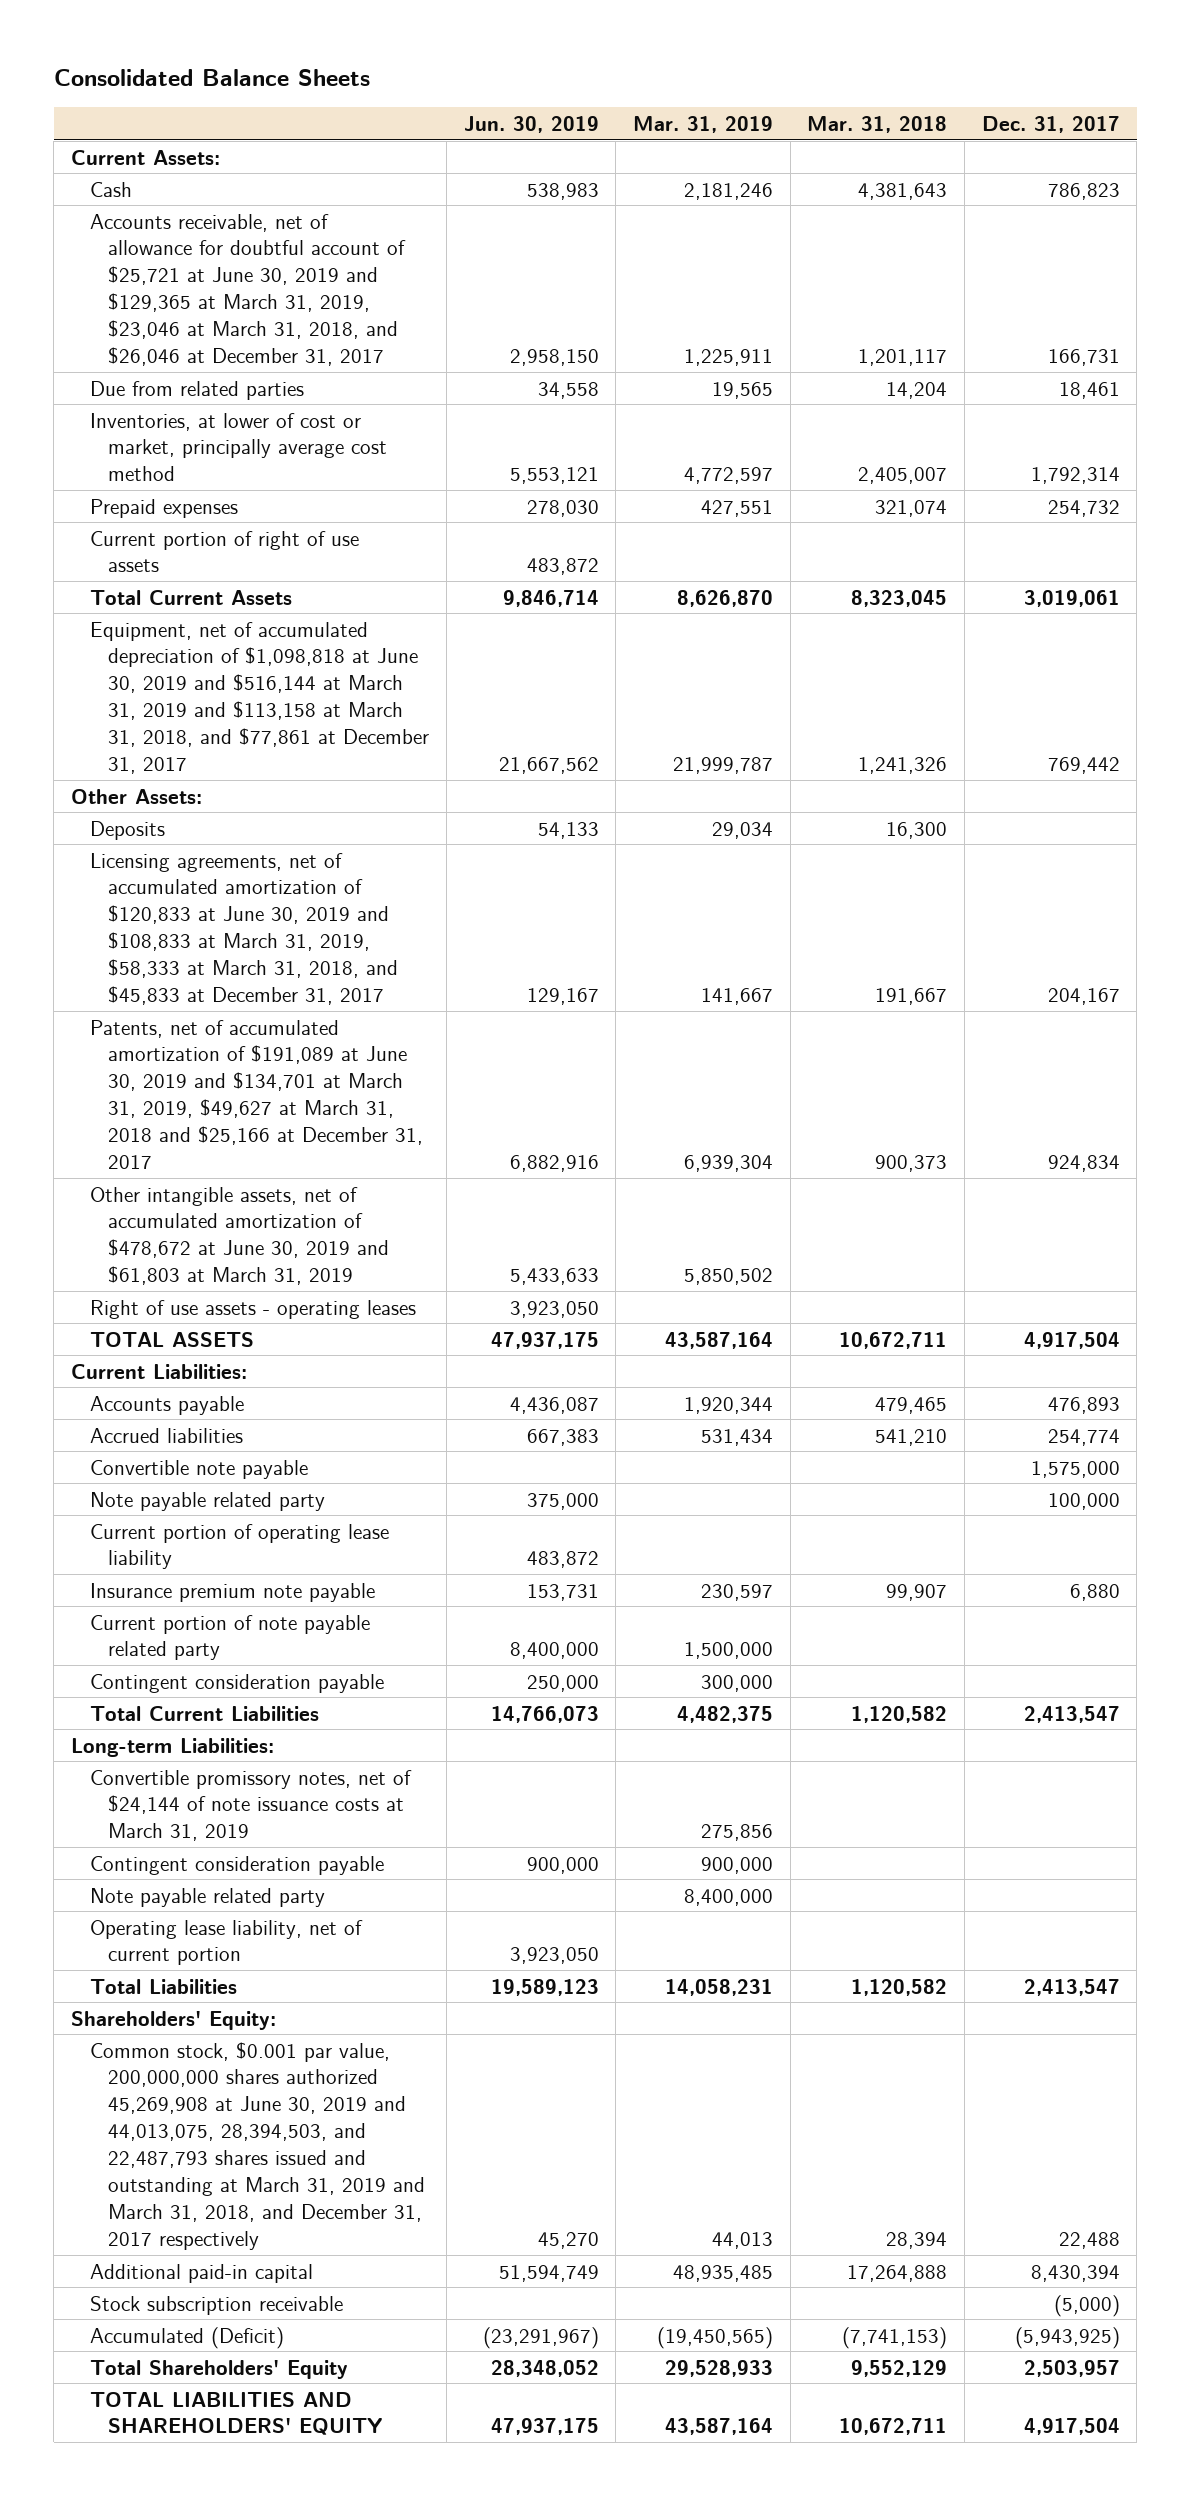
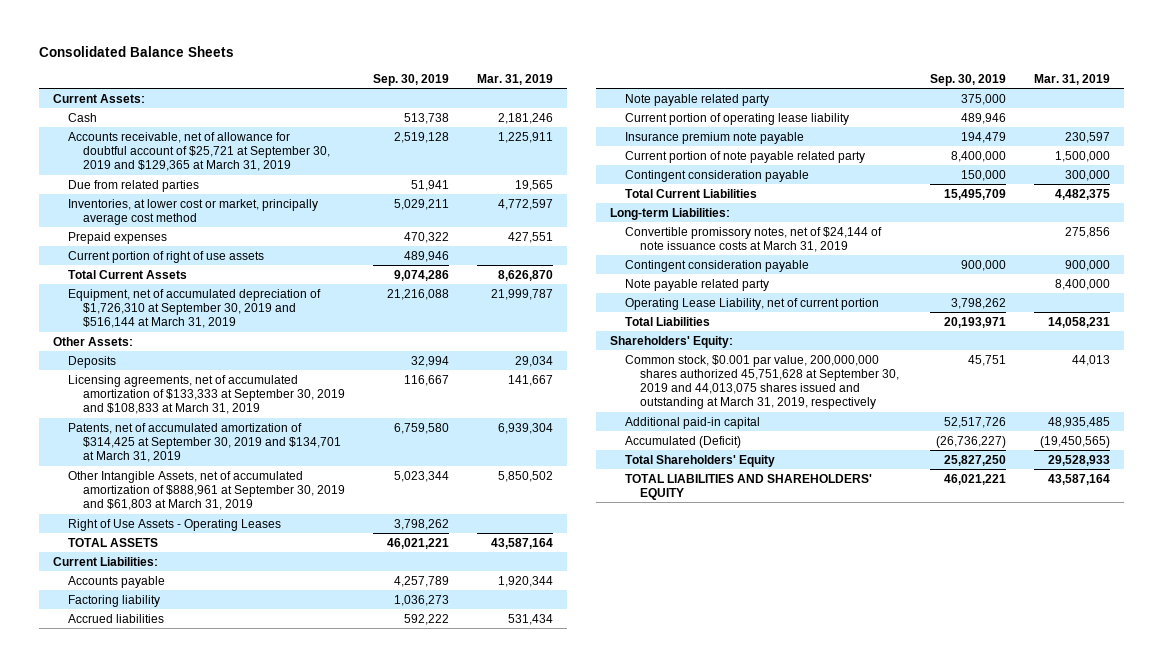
[463,115,599,133] Jun. 30, 2019 -> none
[807,115,948,133] Mar. 31, 2018 -> none
[981,115,1120,133] Dec. 31, 2017 -> none
none -> [372,73,449,86] Sep. 30, 2019
[89,213,407,366] Accounts receivable, net of allowance for doubtful account of $25,721 at June 30, 2019 and $129,365 at March 31, 2019, $23,046 at March 31, 2018, and $26,046 at December 31, 2017 -> [68,131,331,172] Accounts receivable, net of allowance for doubtful account of $25,721 at September 30, 2019 and $129,365 at March 31, 2019
[89,412,388,482] Inventories, at lower of cost or market, principally average cost method -> [68,198,319,225] Inventories, at lower cost or market, principally average cost method
[89,621,430,774] Equipment, net of accumulated depreciation of $1,098,818 at June 30, 2019 and $516,144 at March 31, 2019 and $113,158 at March 31, 2018, and $77,861 at December 31, 2017 -> [68,288,322,329] Equipment, net of accumulated depreciation of $1,726,310 at September 30, 2019 and $516,144 at March 31, 2019
[89,852,399,1005] Licensing agreements, net of accumulated amortization of $120,833 at June 30, 2019 and $108,833 at March 31, 2019, $58,333 at March 31, 2018, and $45,833 at December 31, 2017 -> [68,374,346,415] Licensing agreements, net of accumulated amortization of $133,333 at September 30, 2019 and $108,833 at March 31, 2019
[89,1019,424,1169] Patents, net of accumulated amortization of $191,089 at June 30, 2019 and $134,701 at March 31, 2019, $49,627 at March 31, 2018 and $25,166 at December 31, 2017 -> [68,422,342,463] Patents, net of accumulated amortization of $314,425 at September 30, 2019 and $134,701 at March 31, 2019
[89,1186,390,1286] Other intangible assets, net of accumulated amortization of $478,672 at June 30, 2019 and $61,803 at March 31, 2019 -> [68,470,346,511] Other Intangible Assets, net of accumulated amortization of $888,961 at September 30, 2019 and $61,803 at March 31, 2019
[89,1299,416,1319] Right of use assets - operating leases -> [68,518,282,531] Right of Use Assets - Operating Leases
none -> [68,594,161,607] Factoring liability
[89,1459,308,1479] Convertible note payable -> none
[89,1919,363,1966] Operating lease liability, net of current portion -> [625,297,880,310] Operating Lease Liability, net of current portion
[89,2041,426,2250] Common stock, $0.001 par value, 200,000,000 shares authorized 45,269,908 at June 30, 2019 and 44,013,075, 28,394,503, and 22,487,793 shares issued and outstanding at March 31, 2019 and March 31, 2018, and December 31, 2017 respectively -> [625,354,900,410] Common stock, $0.001 par value, 200,000,000 shares authorized 45,751,628 at September 30, 2019 and 44,013,075 shares issued and outstanding at March 31, 2019, respectively
[89,2295,343,2315] Stock subscription receivable -> none

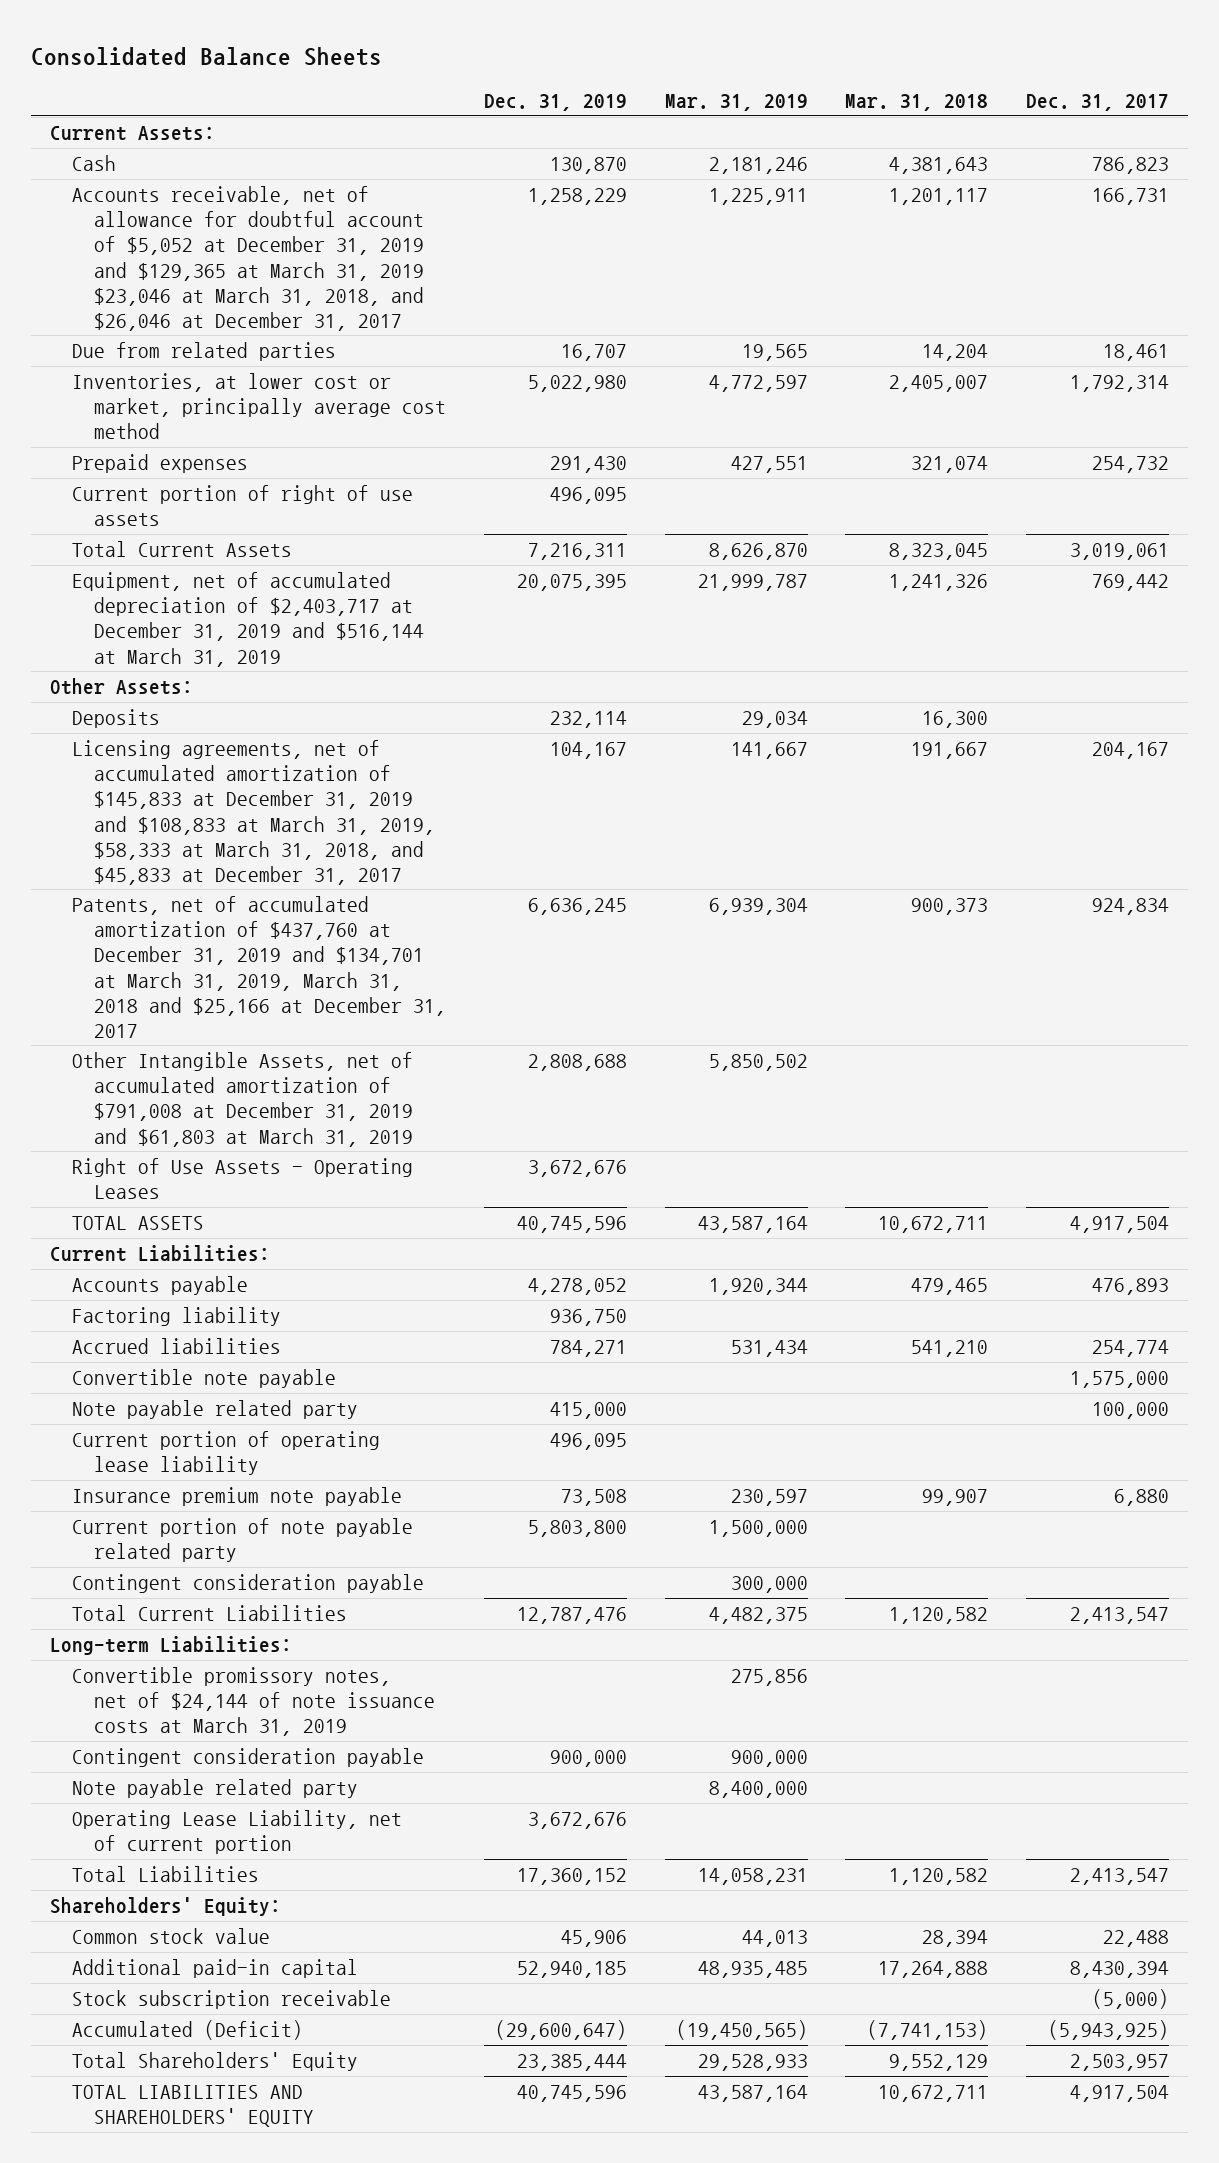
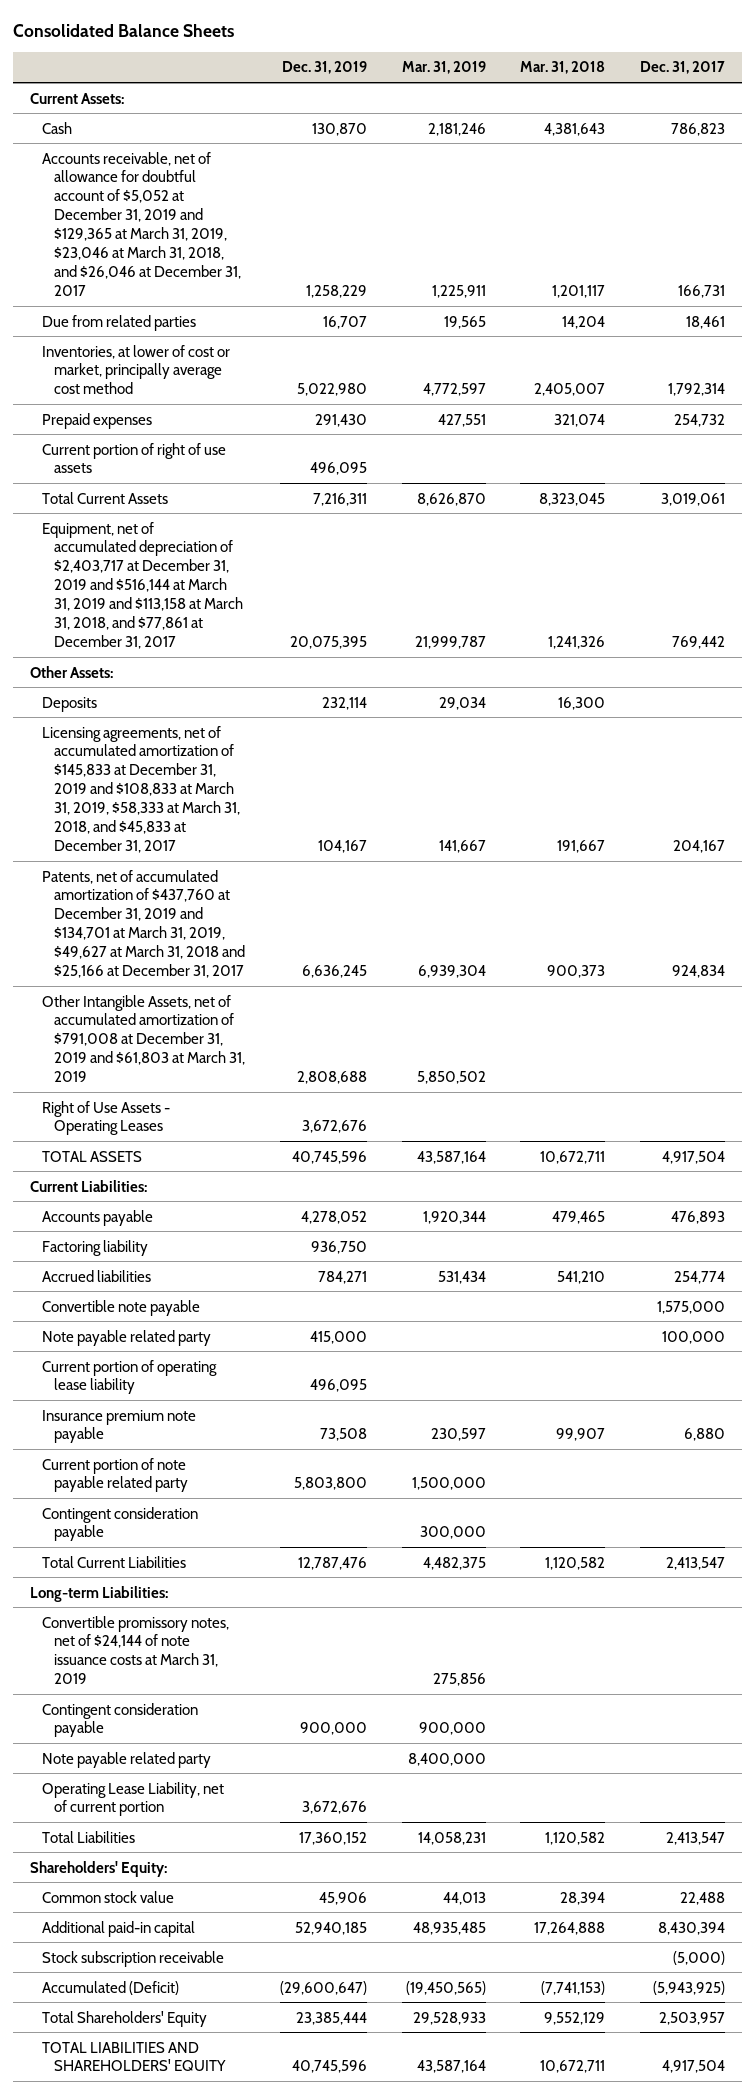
[72,186,425,331] Accounts receivable, net of allowance for doubtful account of $5,052 at December 31, 2019 and $129,365 at March 31, 2019 $23,046 at March 31, 2018, and $26,046 at December 31, 2017 -> [42,151,242,296] Accounts receivable, net of allowance for doubtful account of $5,052 at December 31, 2019 and $129,365 at March 31, 2019, $23,046 at March 31, 2018, and $26,046 at December 31, 2017
[72,373,447,440] Inventories, at lower cost or market, principally average cost method -> [42,344,231,395] Inventories, at lower of cost or market, principally average cost method
[72,572,425,667] Equipment, net of accumulated depreciation of $2,403,717 at December 31, 2019 and $516,144 at March 31, 2019 -> [42,521,244,649] Equipment, net of accumulated depreciation of $2,403,717 at December 31, 2019 and $516,144 at March 31, 2019 and $113,158 at March 31, 2018, and $77,861 at December 31, 2017
[72,896,447,1038] Patents, net of accumulated amortization of $437,760 at December 31, 2019 and $134,701 at March 31, 2019, March 31, 2018 and $25,166 at December 31, 2017 -> [42,869,246,978] Patents, net of accumulated amortization of $437,760 at December 31, 2019 and $134,701 at March 31, 2019, $49,627 at March 31, 2018 and $25,166 at December 31, 2017

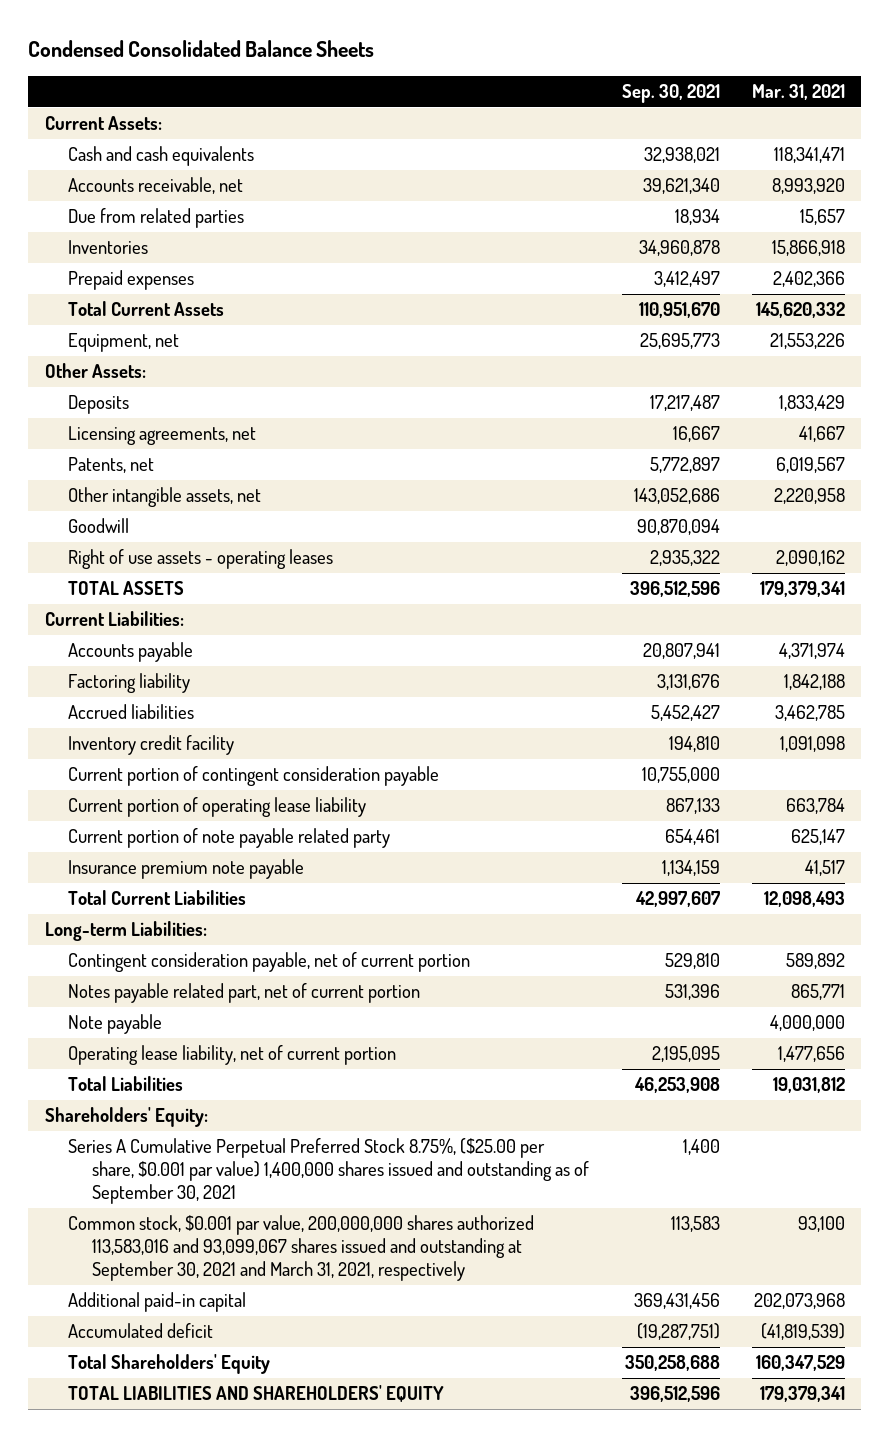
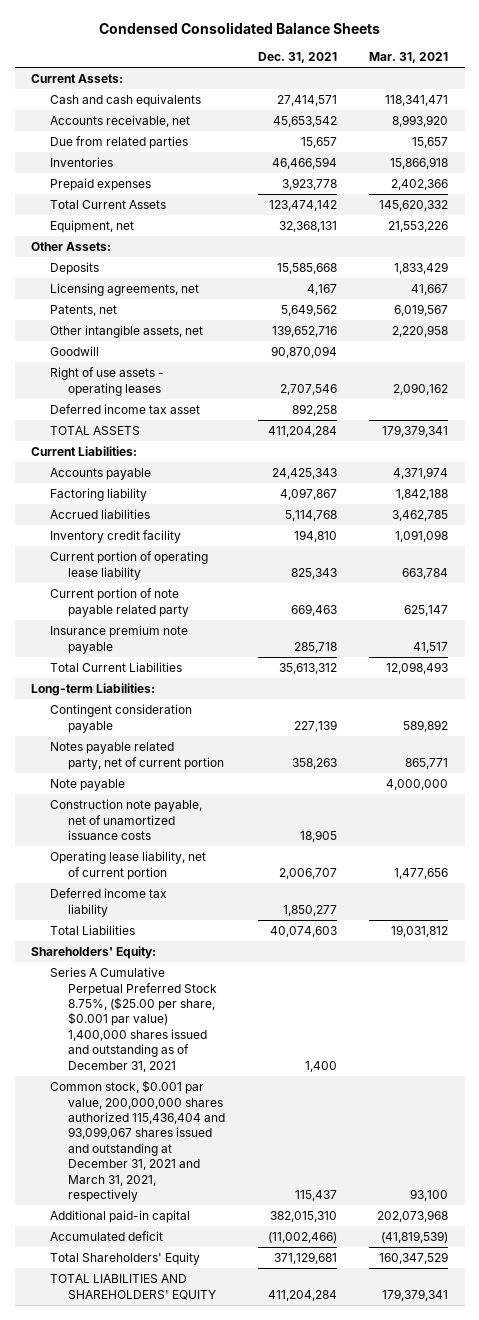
[621,84,720,104] Sep. 30, 2021 -> none
none -> [257,51,337,63] Dec. 31, 2021
none -> [49,404,200,415] Deferred income tax asset
[68,766,440,787] Current portion of contingent consideration payable -> none
[68,952,471,973] Contingent consideration payable, net of current portion -> [49,704,192,733] Contingent consideration payable
[68,983,421,1004] Notes payable related part, net of current portion -> [49,742,225,770] Notes payable related party, net of current portion
none -> [49,799,202,840] Construction note payable, net of unamortized issuance costs
none -> [49,888,167,917] Deferred income tax liability
[68,1138,590,1205] Series A Cumulative Perpetual Preferred Stock 8.75%, ($25.00 per share, $0.001 par value) 1,400,000 shares issued and outstanding as of September 30, 2021 -> [49,967,218,1072] Series A Cumulative Perpetual Preferred Stock 8.75%, ($25.00 per share, $0.001 par value) 1,400,000 shares issued and outstanding as of December 31, 2021
[68,1215,535,1282] Common stock, $0.001 par value, 200,000,000 shares authorized 113,583,016 and 93,099,067 shares issued and outstanding at September 30, 2021 and March 31, 2021, respectively -> [49,1080,226,1203] Common stock, $0.001 par value, 200,000,000 shares authorized 115,436,404 and 93,099,067 shares issued and outstanding at December 31, 2021 and March 31, 2021, respectively

